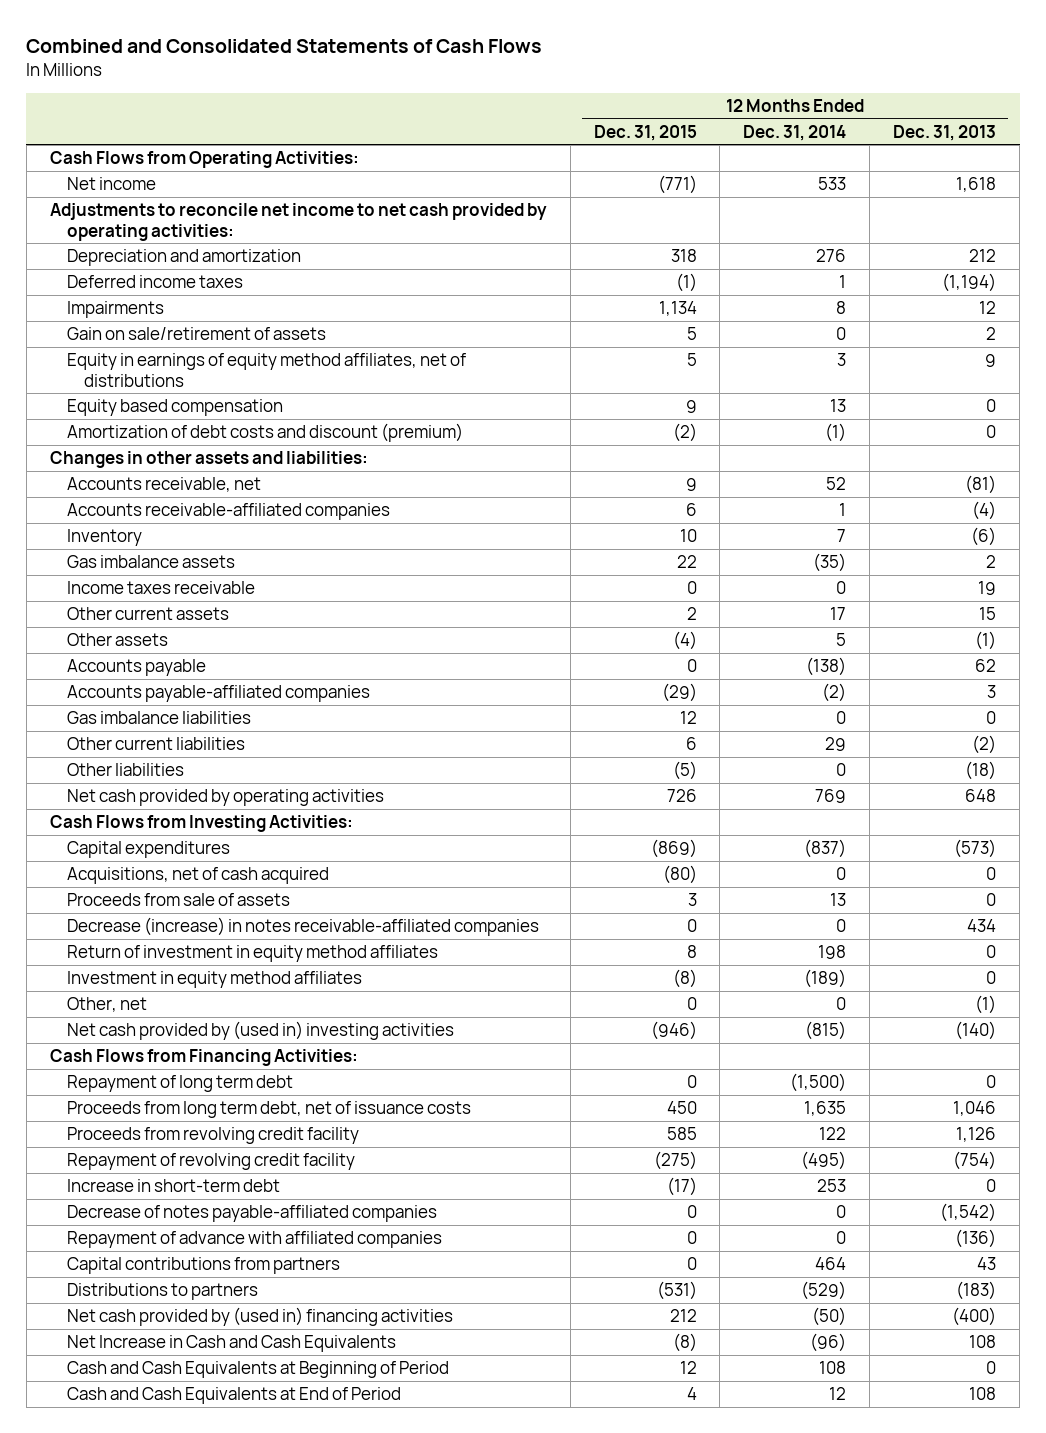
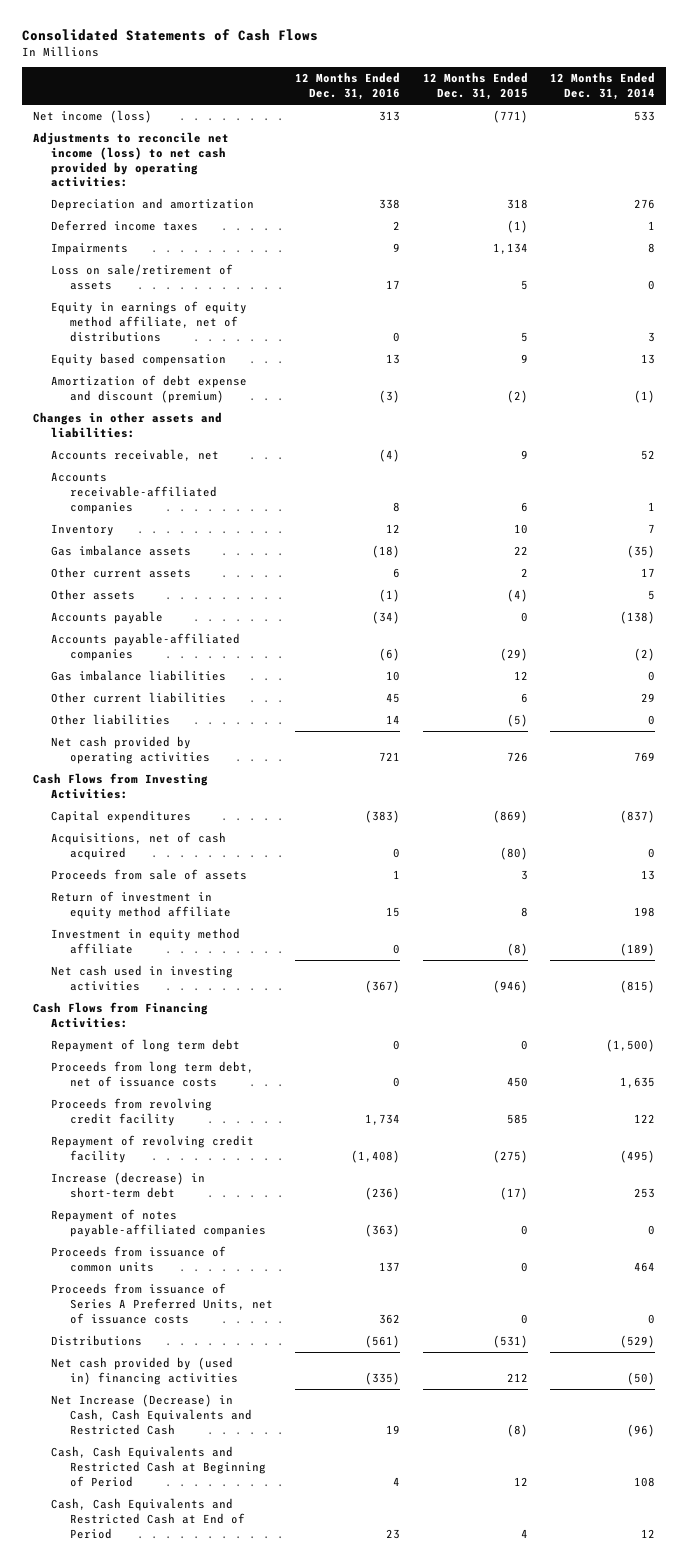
[26,38,543,53] Combined and Consolidated Statements of Cash Flows -> [21,28,318,41] Consolidated Statements of Cash Flows
[893,124,997,141] Dec. 31, 2013 -> none
none -> [295,72,401,101] 12 Months Ended Dec. 31, 2016
[49,151,359,169] Cash Flows from Operating Activities: -> none
[66,177,156,191] Net income -> [32,110,152,124] Net income (loss)
[49,203,547,241] Adjustments to reconcile net income to net cash provided by operating activities: -> [32,132,229,188] Adjustments to reconcile net income (loss) to net cash provided by operating activities:
[66,327,326,341] Gain on sale/retirement of assets -> [51,264,234,290] Loss on sale/retirement of assets
[66,353,466,387] Equity in earnings of equity method affiliates, net of distributions -> [51,301,248,342] Equity in earnings of equity method affiliate, net of distributions
[66,423,463,443] Amortization of debt costs and discount (premium) -> [51,375,248,403] Amortization of debt expense and discount (premium)
[66,581,255,595] Income taxes receivable -> none
[66,917,539,937] Decrease (increase) in notes receivable-affiliated companies -> none
[66,997,147,1013] Other, net -> none
[66,945,438,963] Return of investment in equity method affiliates -> [51,891,231,919] Return of investment in equity method affiliate
[66,971,362,989] Investment in equity method affiliates -> [51,928,241,954] Investment in equity method affiliate
[66,1021,454,1041] Net cash provided by (used in) investing activities -> [51,965,234,991] Net cash used in investing activities
[66,1205,437,1223] Decrease of notes payable-affiliated companies -> none
[66,1179,280,1193] Increase in short-term debt -> [51,1172,206,1198] Increase (decrease) in short-term debt
[66,1231,442,1249] Repayment of advance with affiliated companies -> [51,1209,266,1237] Repayment of notes payable-affiliated companies
[66,1257,340,1275] Capital contributions from partners -> [51,1246,227,1272] Proceeds from issuance of common units
none -> [51,1283,273,1324] Proceeds from issuance of Series A Preferred Units, net of issuance costs
[66,1283,258,1301] Distributions to partners -> [51,1335,143,1347] Distributions
[66,1335,396,1353] Net Increase in Cash and Cash Equivalents -> [51,1394,252,1435] Net Increase (Decrease) in Cash, Cash Equivalents and Restricted Cash
[66,1361,449,1379] Cash and Cash Equivalents at Beginning of Period -> [51,1446,266,1487] Cash, Cash Equivalents and Restricted Cash at Beginning of Period
[66,1387,401,1405] Cash and Cash Equivalents at End of Period -> [51,1498,245,1539] Cash, Cash Equivalents and Restricted Cash at End of Period

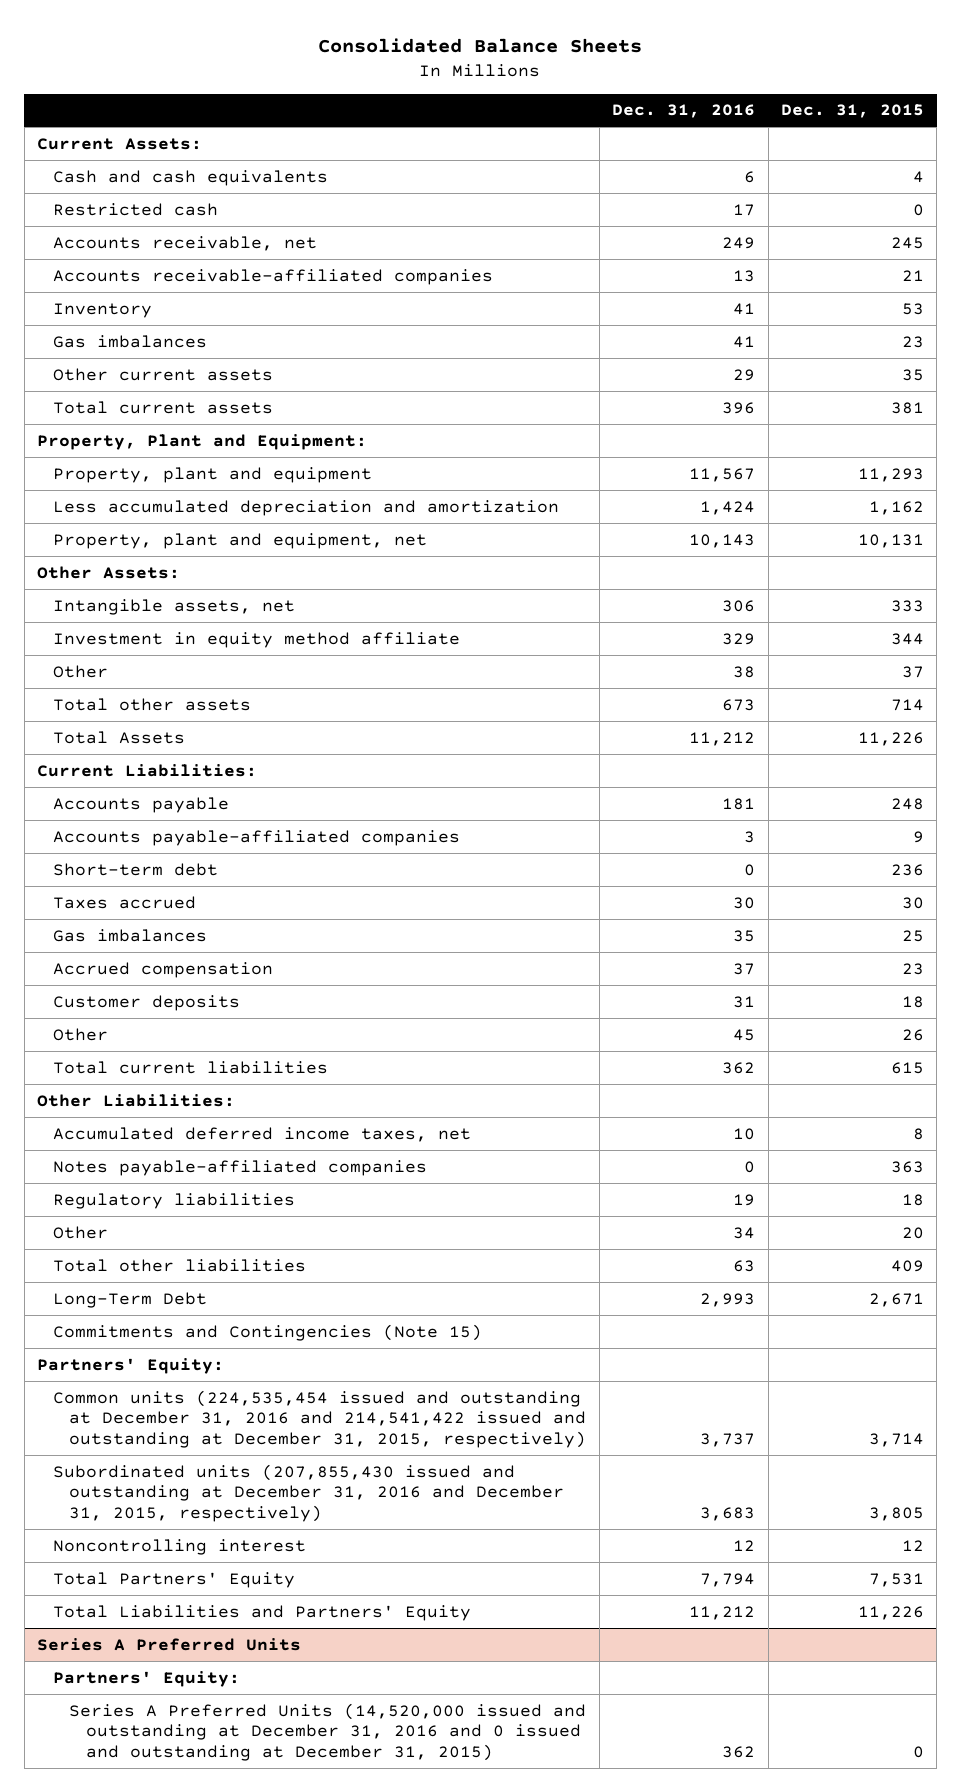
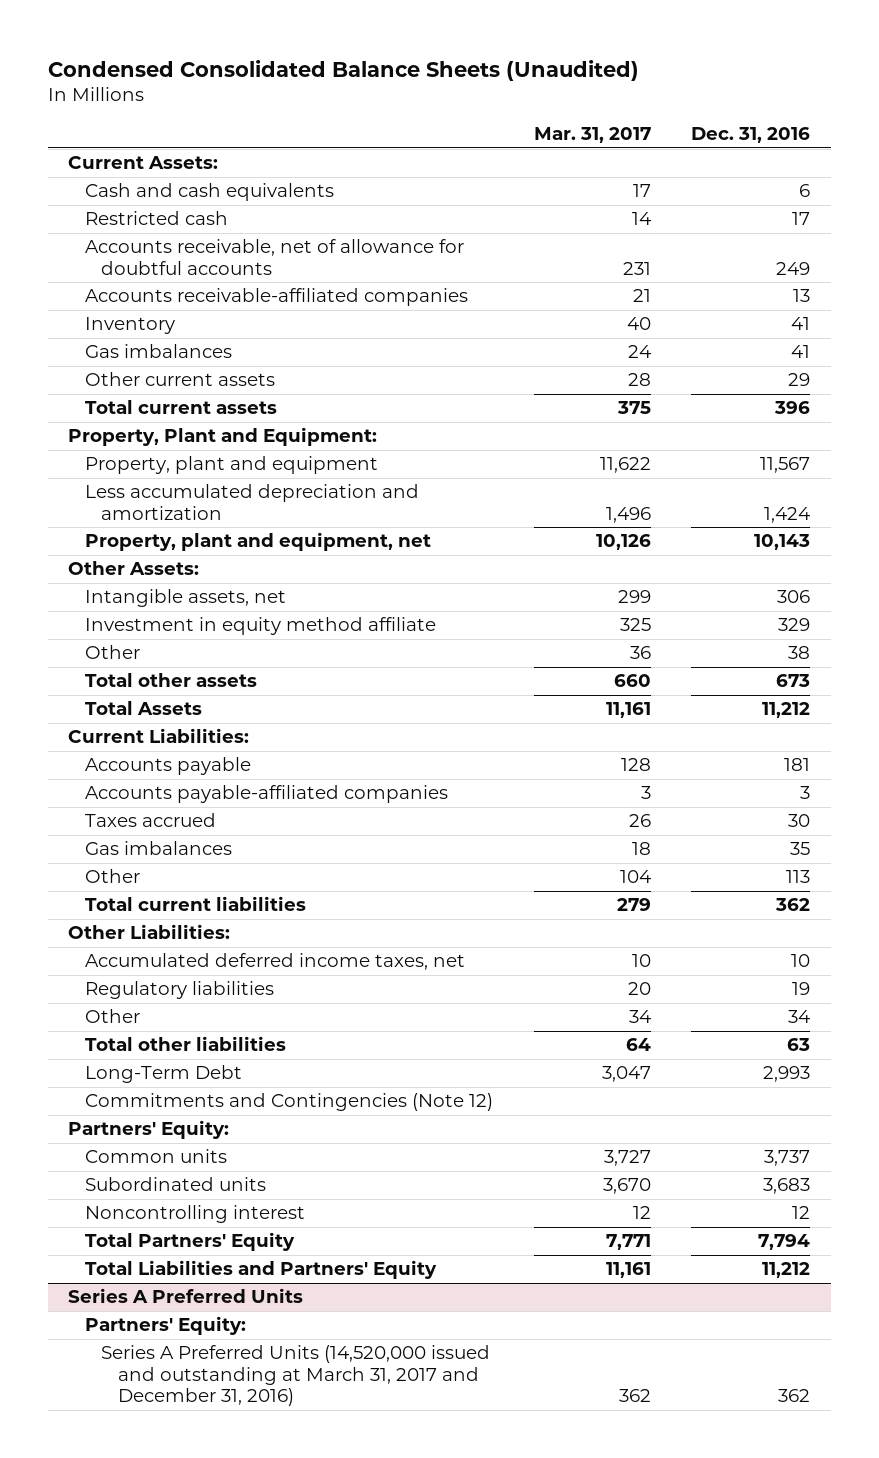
[318,37,643,53] Consolidated Balance Sheets -> [48,59,640,81] Condensed Consolidated Balance Sheets (Unaudited)
[780,104,924,119] Dec. 31, 2015 -> none
none -> [533,127,651,144] Mar. 31, 2017
[53,235,318,251] Accounts receivable, net -> [84,239,464,275] Accounts receivable, net of allowance for doubtful accounts
[53,862,219,876] Short-term debt -> none
[53,961,274,978] Accrued compensation -> none
[53,994,241,1011] Customer deposits -> none
[733,1028,756,1041] 45 -> [786,870,811,884] 113
[53,1159,428,1176] Notes payable-affiliated companies -> none
[53,1323,483,1341] Commitments and Contingencies (Note 15) -> [84,1093,493,1112] Commitments and Contingencies (Note 12)
[53,1389,587,1449] Common units (224,535,454 issued and outstanding at December 31, 2016 and 214,541,422 issued and outstanding at December 31, 2015, respectively) -> [84,1149,227,1164] Common units
[53,1463,565,1523] Subordinated units (207,855,430 issued and outstanding at December 31, 2016 and December 31, 2015, respectively) -> [84,1177,266,1192] Subordinated units
[69,1702,587,1762] Series A Preferred Units (14,520,000 issued and outstanding at December 31, 2016 and 0 issued and outstanding at December 31, 2015) -> [101,1345,491,1407] Series A Preferred Units (14,520,000 issued and outstanding at March 31, 2017 and December 31, 2016)

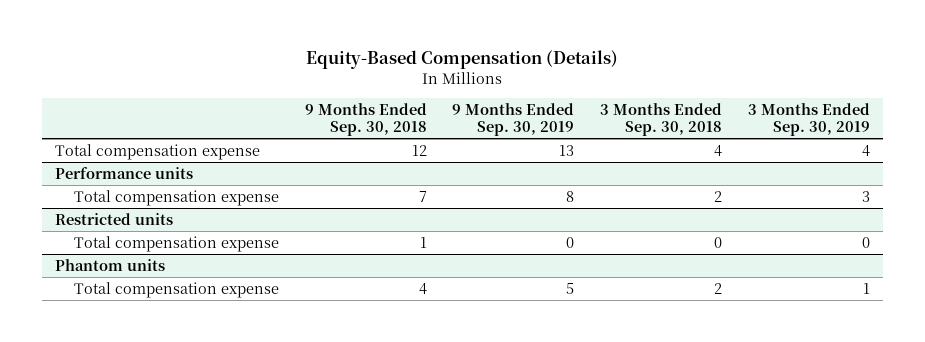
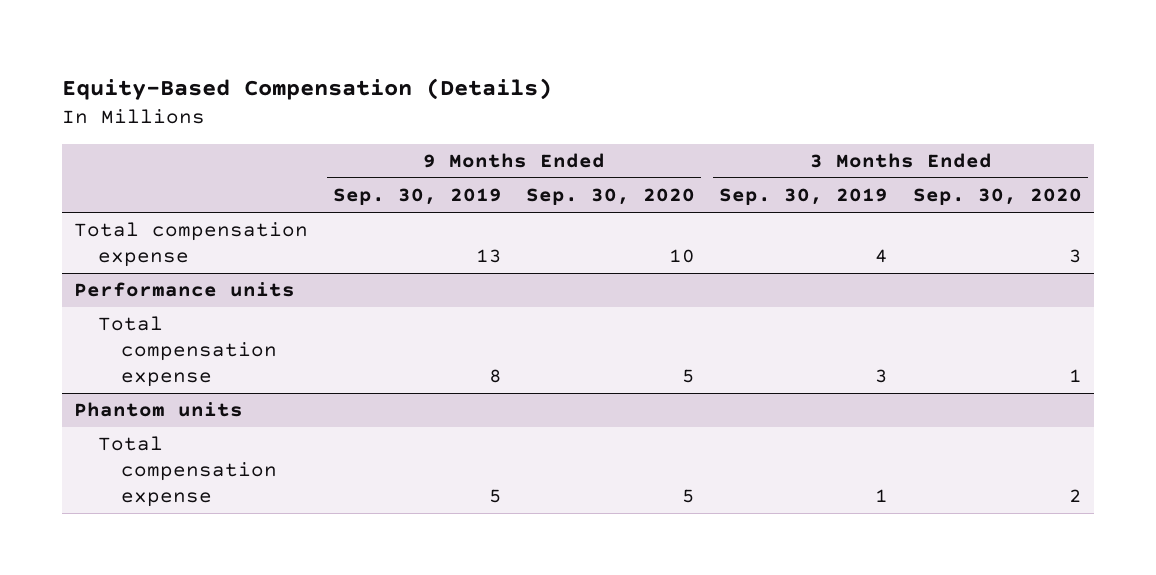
[304,102,427,136] 9 Months Ended Sep. 30, 2018 -> none
[600,102,723,136] 3 Months Ended Sep. 30, 2018 -> none
none -> [526,188,696,206] Sep. 30, 2020
none -> [912,188,1082,206] Sep. 30, 2020
[54,212,173,225] Restricted units -> none
[73,235,279,252] Total compensation expense -> none

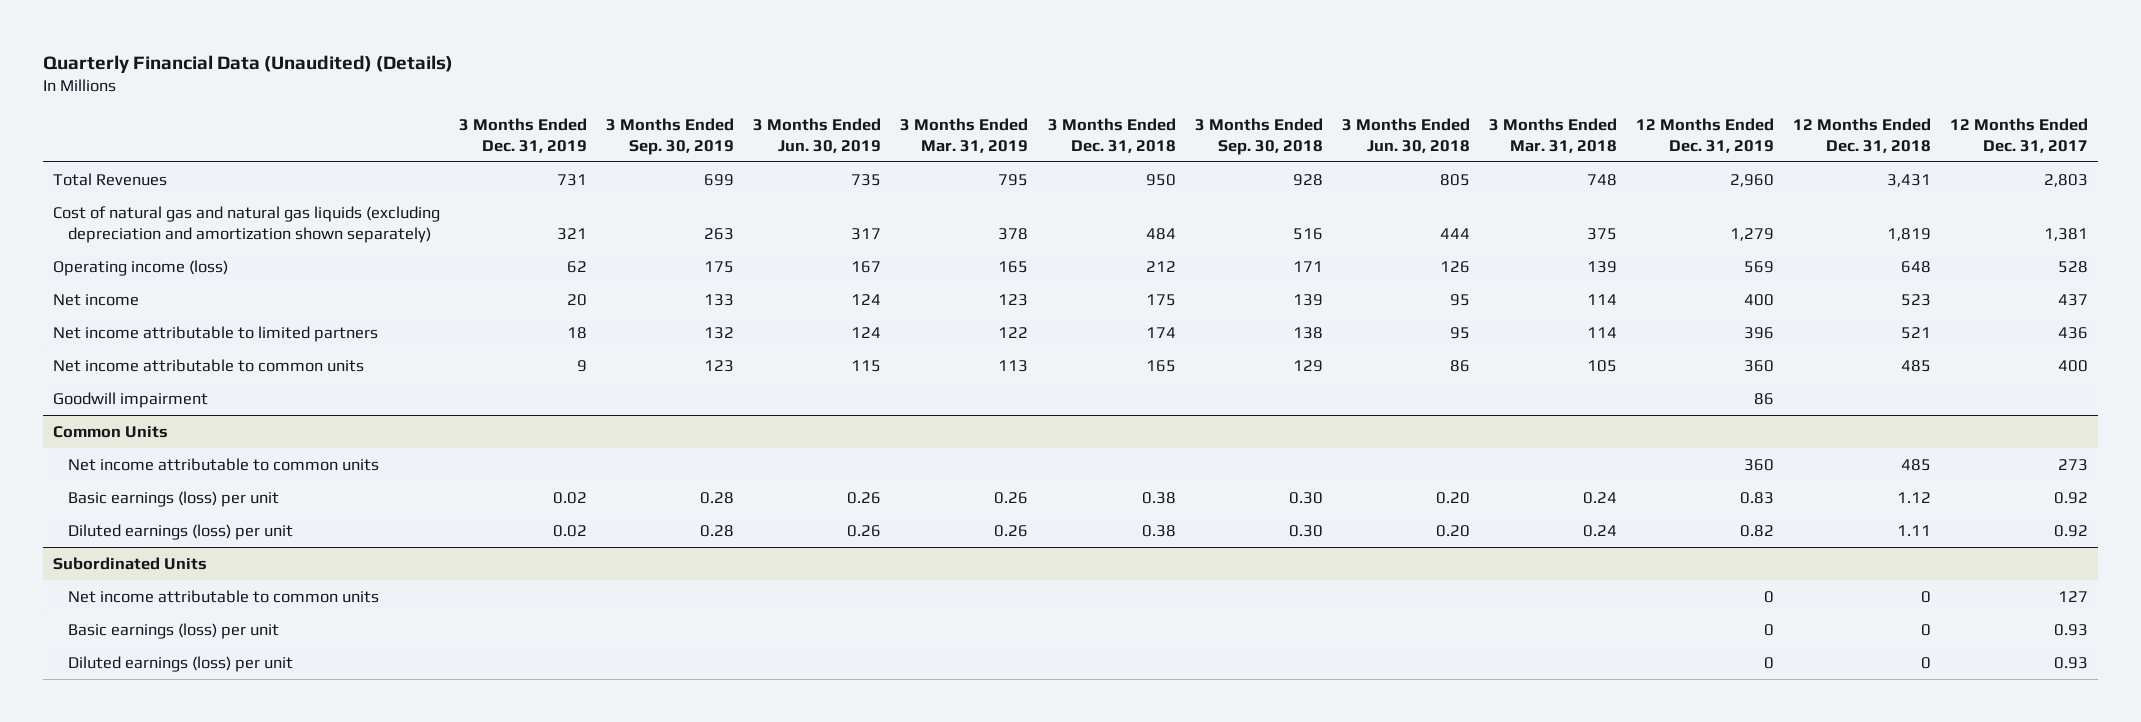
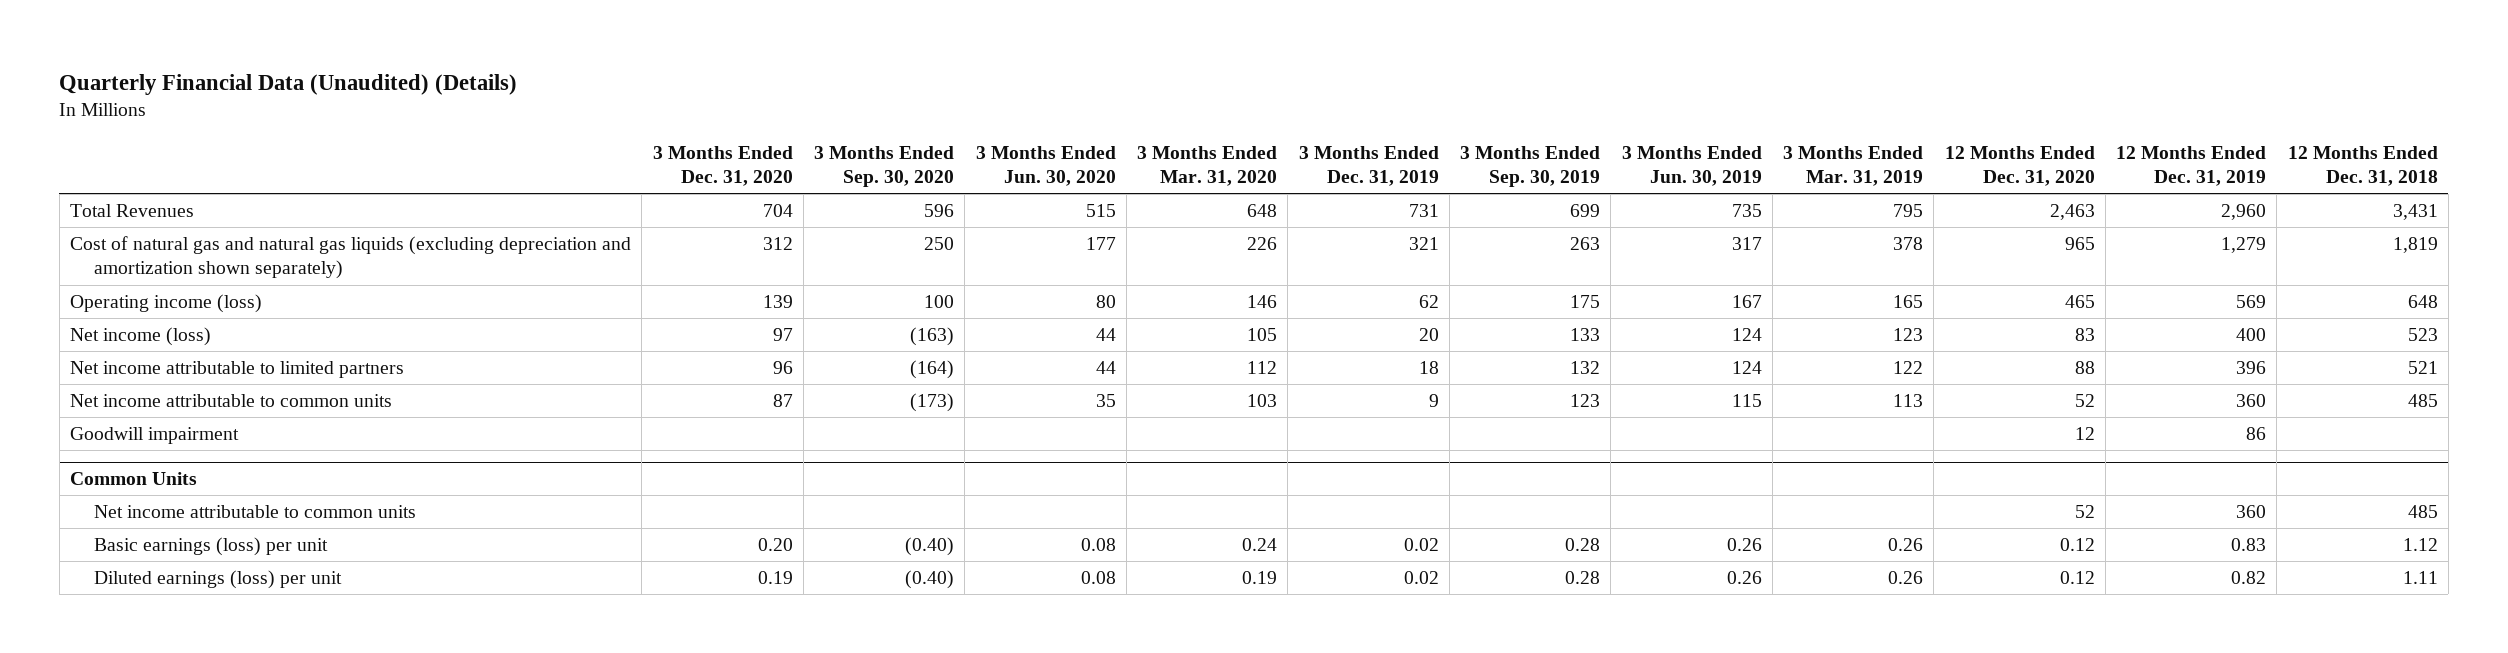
[1047,117,1176,153] 3 Months Ended Dec. 31, 2018 -> none
[1194,117,1323,155] 3 Months Ended Sep. 30, 2018 -> none
[1341,117,1470,153] 3 Months Ended Jun. 30, 2018 -> none
[1488,117,1617,153] 3 Months Ended Mar. 31, 2018 -> none
[1950,117,2089,153] 12 Months Ended Dec. 31, 2017 -> none
none -> [652,145,793,186] 3 Months Ended Dec. 31, 2020
none -> [814,145,955,187] 3 Months Ended Sep. 30, 2020
none -> [975,145,1116,186] 3 Months Ended Jun. 30, 2020
none -> [1137,145,1278,186] 3 Months Ended Mar. 31, 2020
none -> [1944,145,2095,186] 12 Months Ended Dec. 31, 2020
[52,293,139,306] Net income -> [70,327,212,347] Net income (loss)
[52,556,207,570] Subordinated Units -> none
[67,589,379,603] Net income attributable to common units -> none
[67,622,279,639] Basic earnings (loss) per unit -> none
[67,655,293,672] Diluted earnings (loss) per unit -> none

